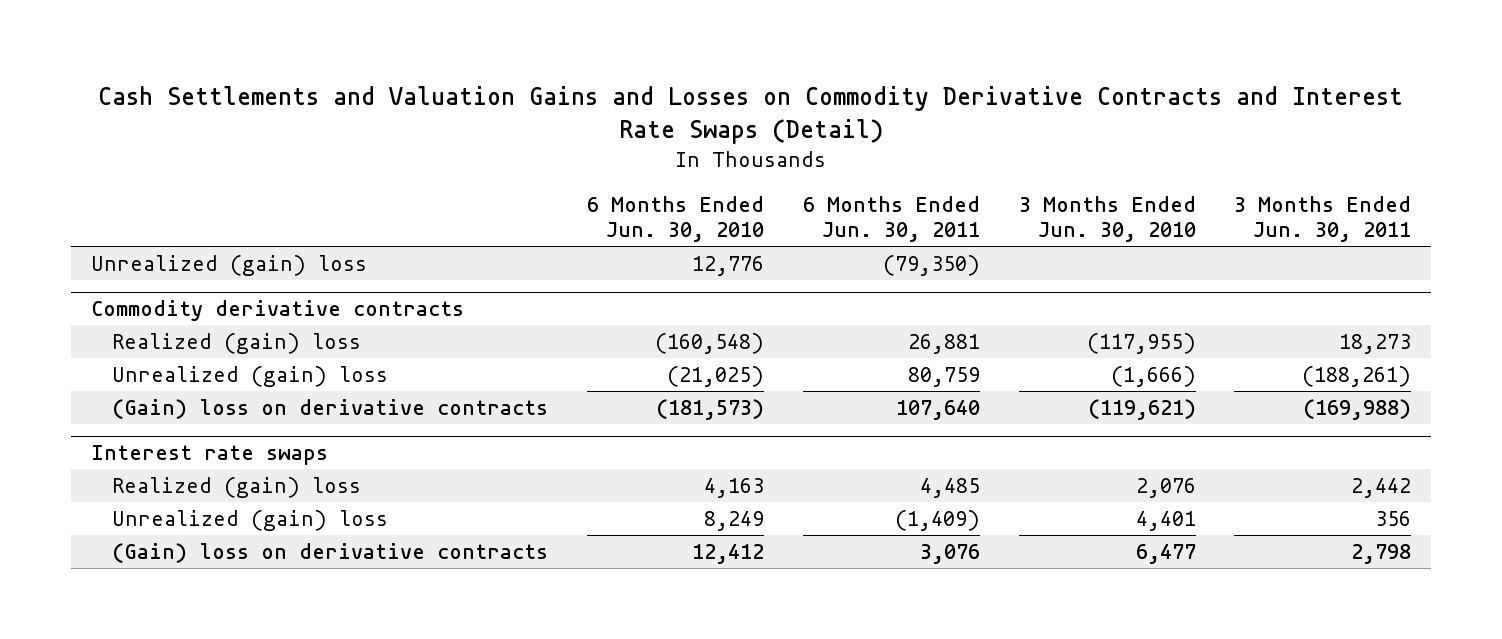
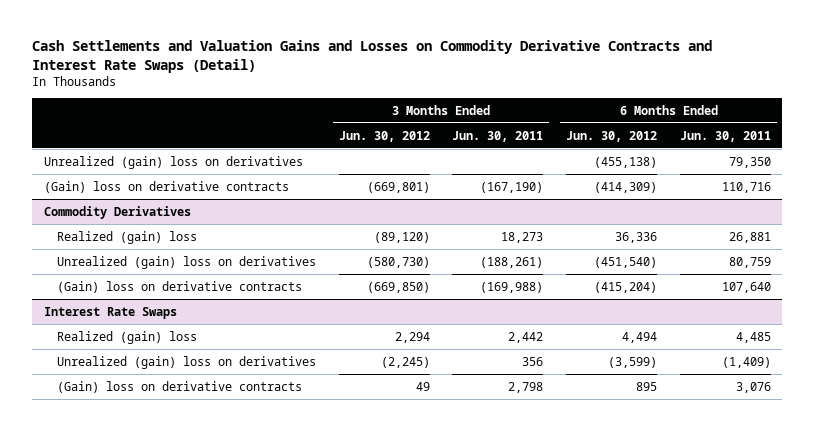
[587,196,765,243] 6 Months Ended Jun. 30, 2010 -> none
[1018,196,1196,243] 3 Months Ended Jun. 30, 2010 -> none
none -> [338,130,430,142] Jun. 30, 2012
none -> [566,130,658,142] Jun. 30, 2012
[90,300,464,322] Commodity derivative contracts -> none
[90,254,367,276] Unrealized (gain) loss -> [43,155,303,169] Unrealized (gain) loss on derivatives
[882,254,980,276] (79,350) -> [728,156,771,168] 79,350
none -> [43,180,289,193] (Gain) loss on derivative contracts
none -> [43,205,191,219] Commodity Derivatives
[112,365,389,387] Unrealized (gain) loss -> [56,255,316,269] Unrealized (gain) loss on derivatives
[90,445,328,466] Interest rate swaps -> [43,306,177,319] Interest Rate Swaps
[112,509,389,531] Unrealized (gain) loss -> [56,355,316,369] Unrealized (gain) loss on derivatives

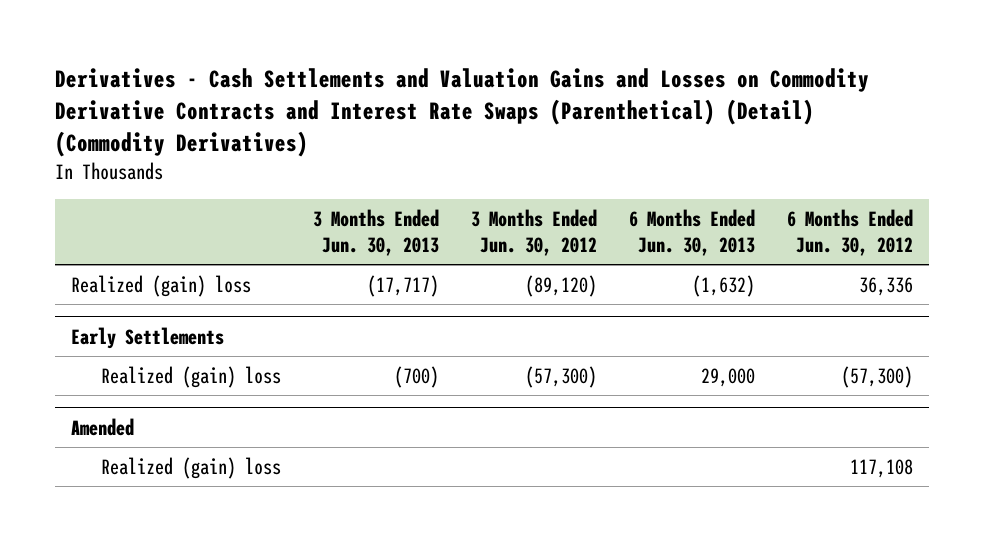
[32,40,713,73] Cash Settlements and Valuation Gains and Losses on Commodity Derivative Contracts and Interest Rate Swaps (Detail) -> [54,67,869,157] Derivatives - Cash Settlements and Valuation Gains and Losses on Commodity Derivative Contracts and Interest Rate Swaps (Parenthetical) (Detail) (Commodity Derivatives)
[452,130,544,142] Jun. 30, 2011 -> none
[679,130,771,142] Jun. 30, 2011 -> none
none -> [312,208,439,256] 3 Months Ended Jun. 30, 2013
none -> [628,208,755,256] 6 Months Ended Jun. 30, 2013
[43,155,303,169] Unrealized (gain) loss on derivatives -> none
[43,180,289,193] (Gain) loss on derivative contracts -> none
[43,205,191,219] Commodity Derivatives -> none
[56,255,316,269] Unrealized (gain) loss on derivatives -> none
[56,280,302,293] (Gain) loss on derivative contracts -> none
[43,306,177,319] Interest Rate Swaps -> none
[56,355,316,369] Unrealized (gain) loss on derivatives -> none
[56,380,302,393] (Gain) loss on derivative contracts -> none
none -> [70,326,224,349] Early Settlements
[394,331,430,343] 2,294 -> [524,365,597,388] (57,300)
[622,331,658,343] 4,494 -> [840,365,913,388] (57,300)
none -> [70,417,134,436] Amended
none -> [100,456,281,479] Realized (gain) loss

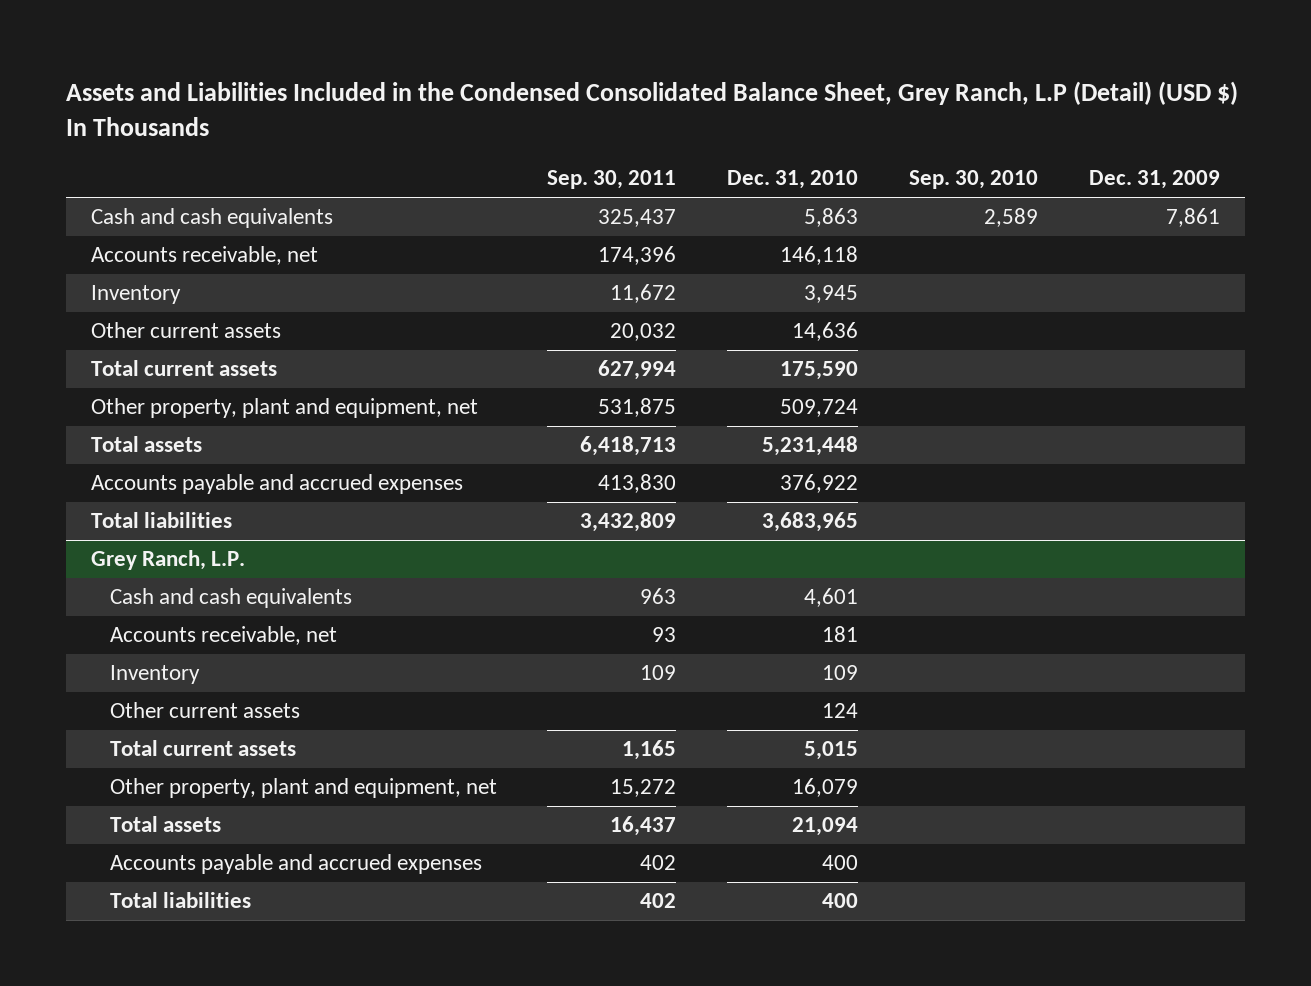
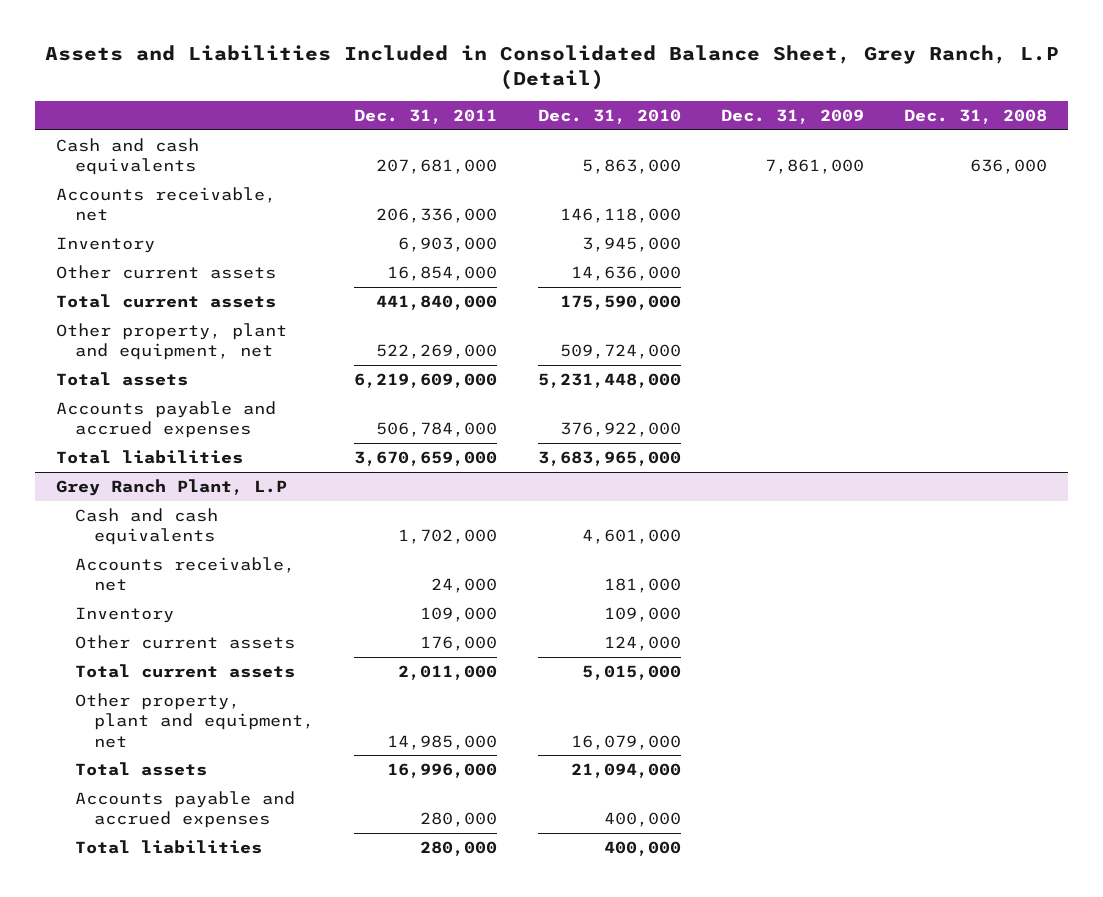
[65,81,1238,137] Assets and Liabilities Included in the Condensed Consolidated Balance Sheet, Grey Ranch, L.P (Detail) (USD $) In Thousands -> [44,45,1059,91] Assets and Liabilities Included in Consolidated Balance Sheet, Grey Ranch, L.P (Detail)
[547,170,677,190] Sep. 30, 2011 -> none
[909,170,1039,190] Sep. 30, 2010 -> none
none -> [354,109,498,125] Dec. 31, 2011
none -> [904,109,1048,125] Dec. 31, 2008
[804,208,859,228] 5,863 -> [581,159,681,175] 5,863,000
[1165,208,1220,228] 7,861 -> [764,159,864,175] 7,861,000
[780,246,859,266] 146,118 -> [559,208,681,224] 146,118,000
[804,285,859,304] 3,945 -> [581,236,681,252] 3,945,000
[792,322,859,342] 14,636 -> [570,265,681,281] 14,636,000
[780,361,859,381] 175,590 -> [559,294,681,310] 175,590,000
[780,399,859,418] 509,724 -> [559,344,681,360] 509,724,000
[762,436,859,457] 5,231,448 -> [537,372,681,388] 5,231,448,000
[780,474,859,494] 376,922 -> [559,422,681,438] 376,922,000
[762,512,859,533] 3,683,965 -> [537,450,681,466] 3,683,965,000
[91,550,246,571] Grey Ranch, L.P. -> [55,478,287,496] Grey Ranch Plant, L.P
[804,588,859,608] 4,601 -> [581,529,681,545] 4,601,000
[822,626,859,643] 181 -> [603,578,681,594] 181,000
[822,665,859,681] 109 -> [603,606,681,622] 109,000
[822,703,859,719] 124 -> [603,635,681,651] 124,000
[804,741,859,761] 5,015 -> [581,664,681,680] 5,015,000
[792,778,859,798] 16,079 -> [570,734,681,750] 16,079,000
[792,817,859,837] 21,094 -> [570,762,681,778] 21,094,000
[822,855,859,871] 400 -> [603,812,681,828] 400,000
[822,893,859,909] 400 -> [603,840,681,856] 400,000

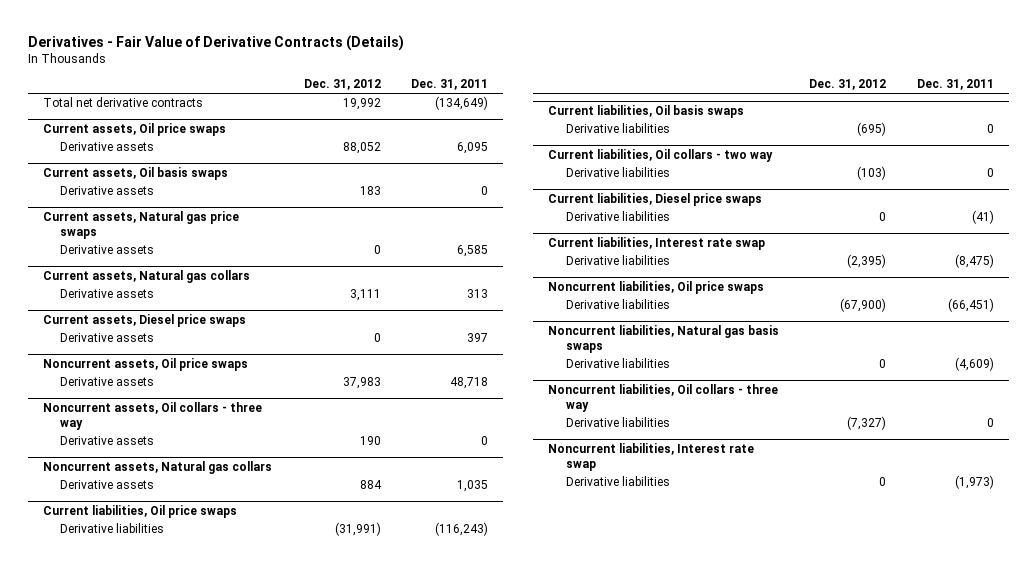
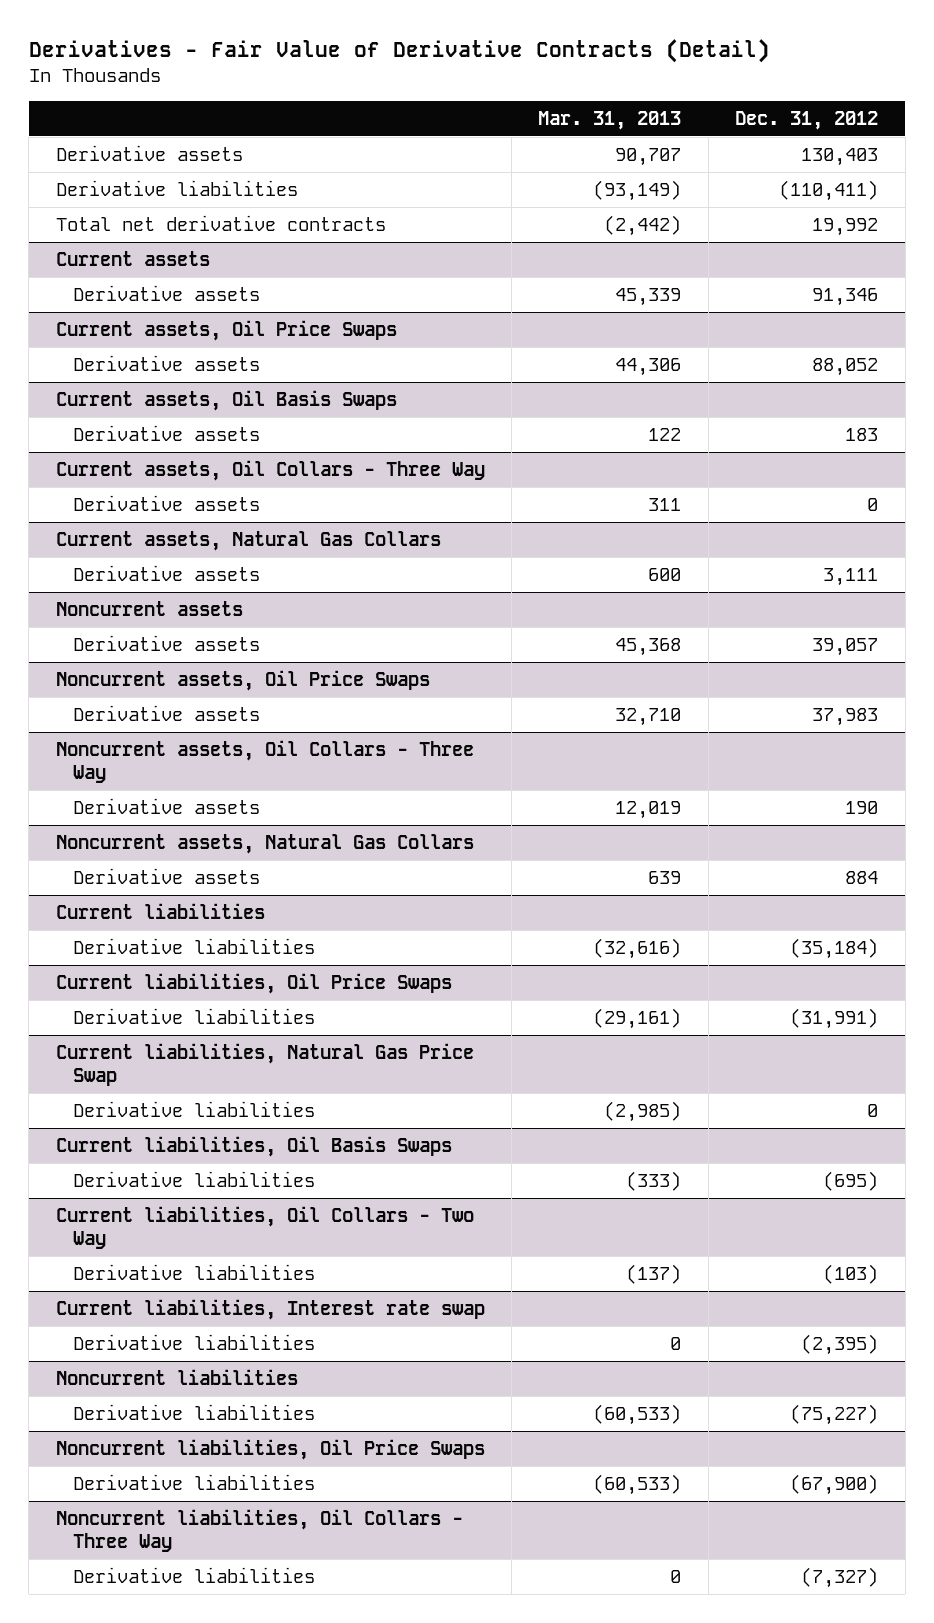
[27,34,404,51] Derivatives - Fair Value of Derivative Contracts (Details) -> [28,39,770,64] Derivatives - Fair Value of Derivative Contracts (Detail)
[411,79,489,91] Dec. 31, 2011 -> none
none -> [538,110,682,130] Mar. 31, 2013
none -> [55,145,243,162] Derivative assets
none -> [55,180,298,197] Derivative liabilities
none -> [55,251,210,267] Current assets
none -> [73,285,261,302] Derivative assets
[42,122,226,136] Current assets, Oil price swaps -> [55,320,397,342] Current assets, Oil Price Swaps
[42,166,228,180] Current assets, Oil basis swaps -> [55,390,397,412] Current assets, Oil Basis Swaps
[42,210,239,239] Current assets, Natural gas price swaps -> none
none -> [55,460,485,482] Current assets, Oil Collars - Three Way
[42,269,250,283] Current assets, Natural gas collars -> [55,531,441,552] Current assets, Natural Gas Collars
[42,313,246,327] Current assets, Diesel price swaps -> none
none -> [55,601,243,617] Noncurrent assets
[373,333,381,343] 0 -> [812,638,879,657] 39,057
[42,357,248,371] Noncurrent assets, Oil price swaps -> [55,670,430,692] Noncurrent assets, Oil Price Swaps
[42,401,262,430] Noncurrent assets, Oil collars - three way -> [55,740,474,783] Noncurrent assets, Oil Collars - Three Way
[42,460,272,474] Noncurrent assets, Natural gas collars -> [55,834,474,855] Noncurrent assets, Natural Gas Collars
none -> [55,903,265,920] Current liabilities
none -> [73,938,316,955] Derivative liabilities
[42,504,237,518] Current liabilities, Oil price swaps -> [55,973,452,995] Current liabilities, Oil Price Swaps
none -> [55,1043,474,1086] Current liabilities, Natural Gas Price Swap
none -> [73,1101,316,1118] Derivative liabilities
[548,104,745,118] Current liabilities, Oil basis swaps -> [55,1136,452,1158] Current liabilities, Oil Basis Swaps
[548,148,774,162] Current liabilities, Oil collars - two way -> [55,1206,474,1249] Current liabilities, Oil Collars - Two Way
[548,192,763,206] Current liabilities, Diesel price swaps -> none
[565,211,670,222] Derivative liabilities -> none
none -> [55,1369,298,1386] Noncurrent liabilities
none -> [73,1404,316,1421] Derivative liabilities
[548,280,765,294] Noncurrent liabilities, Oil price swaps -> [55,1439,485,1461] Noncurrent liabilities, Oil Price Swaps
[548,324,780,353] Noncurrent liabilities, Natural gas basis swaps -> none
[565,358,670,369] Derivative liabilities -> none
[548,383,779,412] Noncurrent liabilities, Oil collars - three way -> [55,1509,463,1552] Noncurrent liabilities, Oil Collars - Three Way
[548,442,755,471] Noncurrent liabilities, Interest rate swap -> none
[565,476,670,487] Derivative liabilities -> none

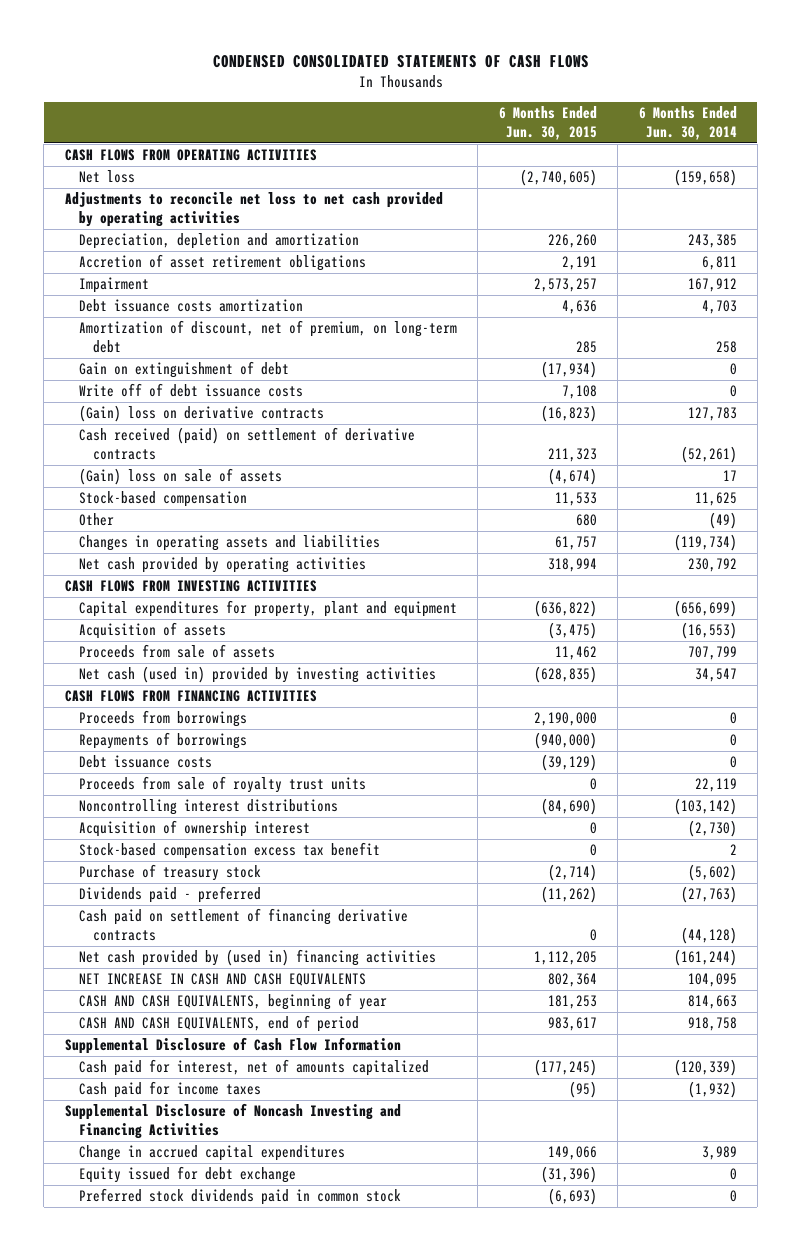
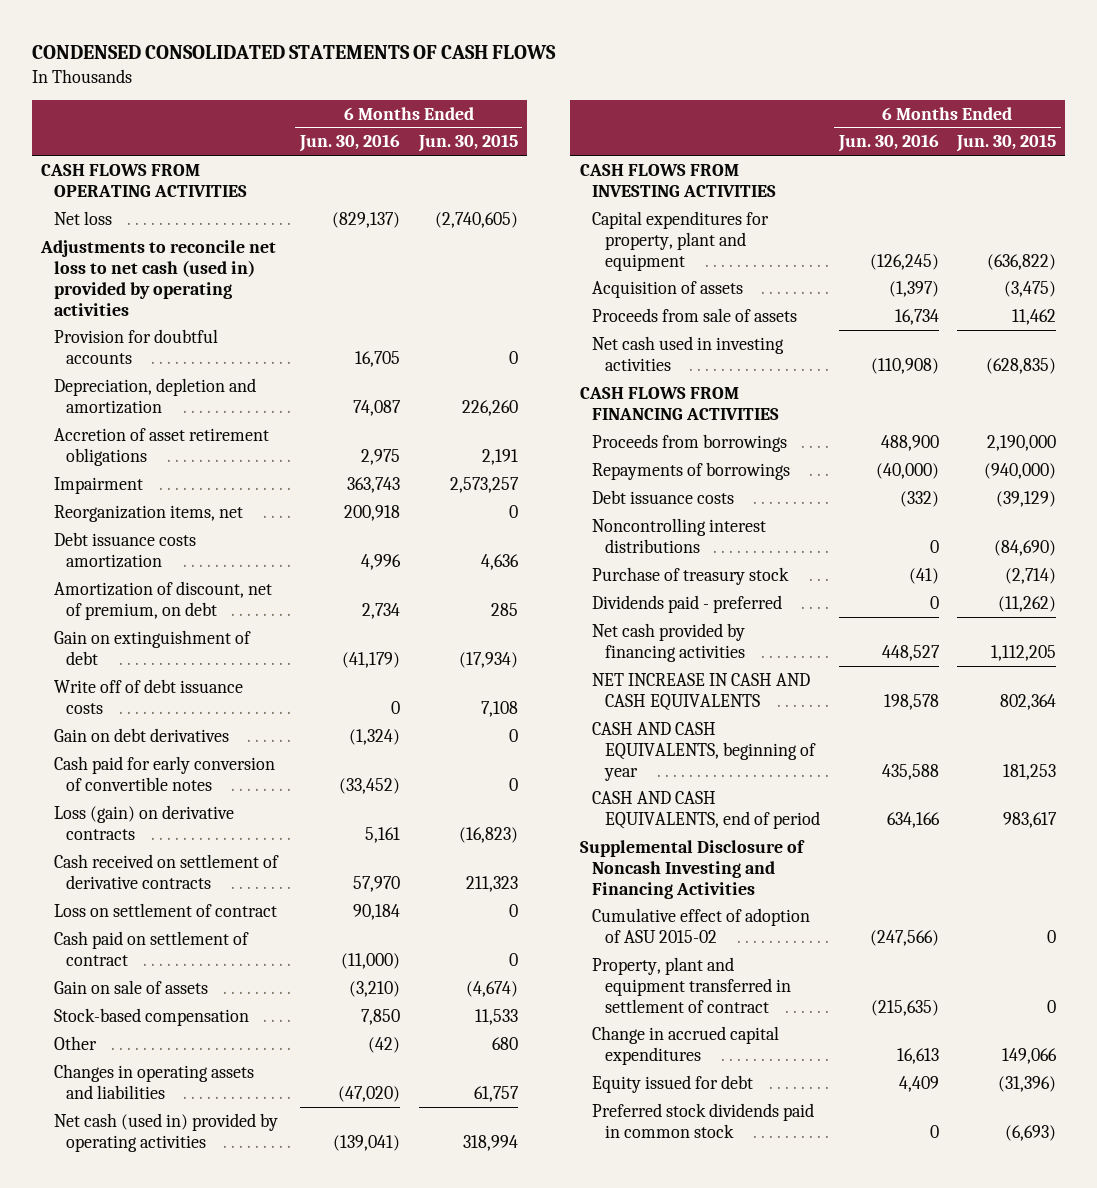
[638,106,737,140] 6 Months Ended Jun. 30, 2014 -> none
none -> [299,134,401,153] Jun. 30, 2016
[64,192,443,228] Adjustments to reconcile net loss to net cash provided by operating activities -> [40,239,277,316] Adjustments to reconcile net loss to net cash (used in) provided by operating activities
none -> [53,328,218,364] Provision for doubtful accounts
none -> [53,504,243,522] Reorganization items, net
[78,320,457,354] Amortization of discount, net of premium, on long-term debt -> [53,580,272,620] Amortization of discount, net of premium, on debt
none -> [53,727,229,742] Gain on debt derivatives
none -> [53,755,275,791] Cash paid for early conversion of convertible notes
[78,405,324,423] (Gain) loss on derivative contracts -> [53,804,234,840] Loss (gain) on derivative contracts
[78,427,415,461] Cash received (paid) on settlement of derivative contracts -> [53,853,279,889] Cash received on settlement of derivative contracts
none -> [53,902,277,917] Loss on settlement of contract
none -> [53,930,249,966] Cash paid on settlement of contract
[78,468,282,486] (Gain) loss on sale of assets -> [53,979,208,994] Gain on sale of assets
[78,557,366,574] Net cash provided by operating activities -> [53,1112,278,1152] Net cash (used in) provided by operating activities
[78,666,436,684] Net cash (used in) provided by investing activities -> [592,335,785,371] Net cash used in investing activities
[78,776,366,794] Proceeds from sale of royalty trust units -> none
[78,820,310,838] Acquisition of ownership interest -> none
[78,842,380,860] Stock-based compensation excess tax benefit -> none
[78,908,408,942] Cash paid on settlement of financing derivative contracts -> none
[78,949,436,967] Net cash provided by (used in) financing activities -> [592,622,746,662] Net cash provided by financing activities
[64,1037,401,1055] Supplemental Disclosure of Cash Flow Information -> none
[78,1059,429,1077] Cash paid for interest, net of amounts capitalized -> none
[78,1081,261,1099] Cash paid for income taxes -> none
none -> [592,907,811,943] Cumulative effect of adoption of ASU 2015-02
none -> [592,956,792,1013] Property, plant and equipment transferred in settlement of contract
[78,1166,296,1184] Equity issued for debt exchange -> [592,1074,754,1093] Equity issued for debt

